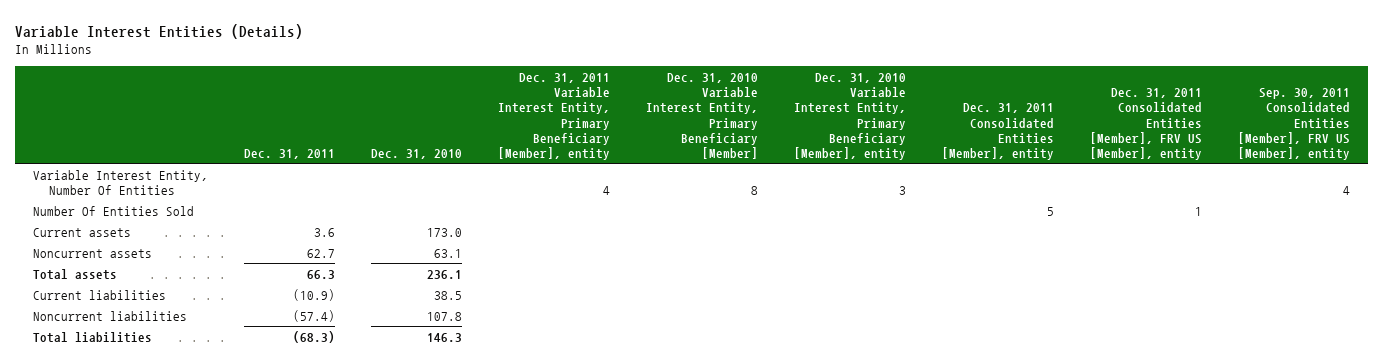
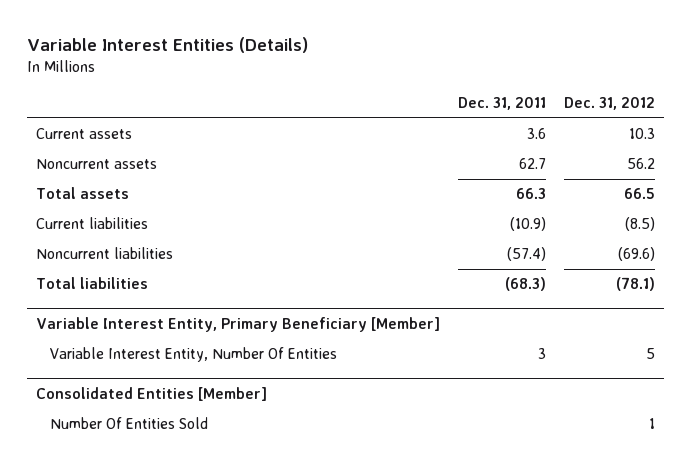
[371,149,463,160] Dec. 31, 2010 -> none
[498,72,611,161] Dec. 31, 2011 Variable Interest Entity, Primary Beneficiary [Member], entity -> none
[646,72,759,160] Dec. 31, 2010 Variable Interest Entity, Primary Beneficiary [Member] -> none
[794,72,907,161] Dec. 31, 2010 Variable Interest Entity, Primary Beneficiary [Member], entity -> none
[942,103,1055,161] Dec. 31, 2011 Consolidated Entities [Member], entity -> none
[1090,88,1203,161] Dec. 31, 2011 Consolidated Entities [Member], FRV US [Member], entity -> none
[1238,88,1351,161] Sep. 30, 2011 Consolidated Entities [Member], FRV US [Member], entity -> none
none -> [563,97,655,111] Dec. 31, 2012
[33,169,209,195] Variable Interest Entity, Number Of Entities -> none
[33,205,195,216] Number Of Entities Sold -> none
none -> [35,317,440,333] Variable Interest Entity, Primary Beneficiary [Member]
none -> [50,347,338,363] Variable Interest Entity, Number Of Entities
none -> [35,387,267,402] Consolidated Entities [Member]
none -> [50,417,209,430] Number Of Entities Sold

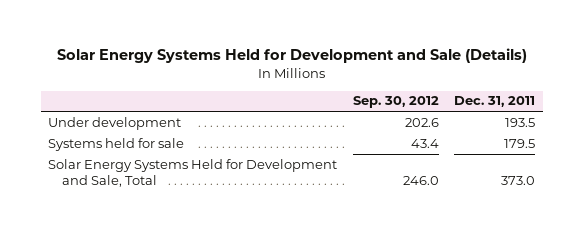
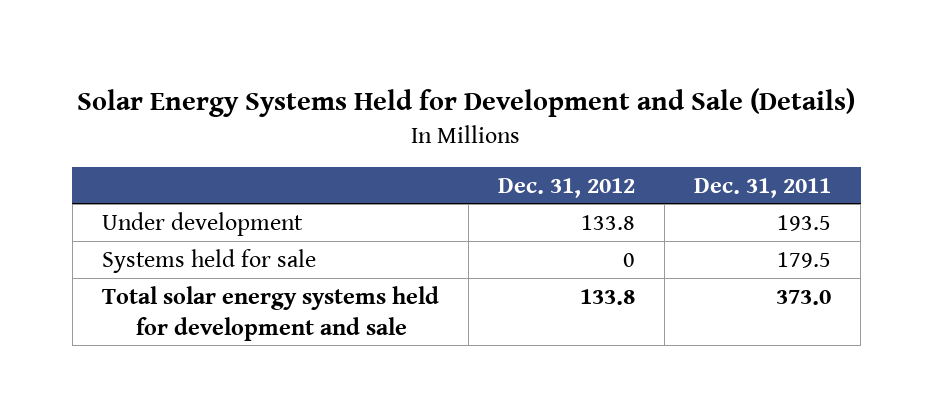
[352,96,439,109] Sep. 30, 2012 -> none
none -> [497,177,635,198] Dec. 31, 2012
[48,158,338,188] Solar Energy Systems Held for Development and Sale, Total -> [101,285,439,341] Total solar energy systems held for development and sale

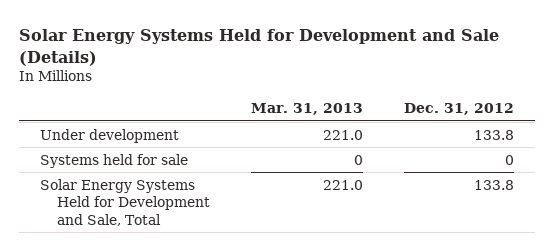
[694,177,832,198] Dec. 31, 2011 -> none
none -> [251,103,364,116] Mar. 31, 2013
[101,285,439,341] Total solar energy systems held for development and sale -> [39,178,210,226] Solar Energy Systems Held for Development and Sale, Total

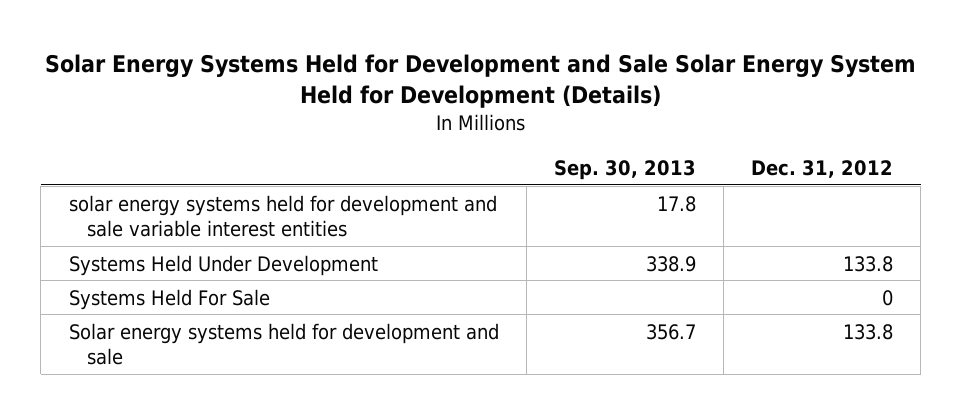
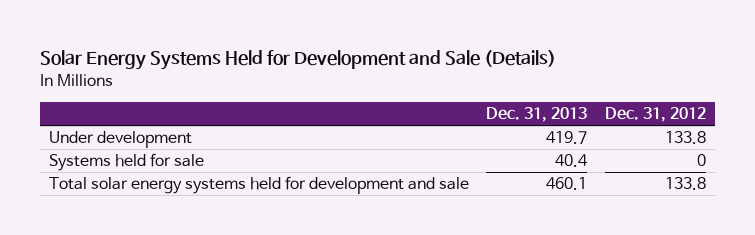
[44,54,916,109] Solar Energy Systems Held for Development and Sale Solar Energy System Held for Development (Details) -> [39,50,556,71] Solar Energy Systems Held for Development and Sale (Details)
[553,160,696,181] Sep. 30, 2013 -> none
none -> [486,107,588,123] Dec. 31, 2013
[68,194,497,237] solar energy systems held for development and sale variable interest entities -> none
[68,254,378,276] Systems Held Under Development -> [48,131,192,149] Under development
[68,288,270,310] Systems Held For Sale -> [48,153,204,172] Systems held for sale
[68,322,499,365] Solar energy systems held for development and sale -> [48,176,469,195] Total solar energy systems held for development and sale

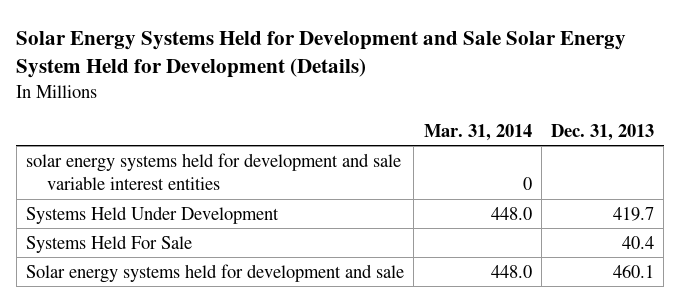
[39,50,556,71] Solar Energy Systems Held for Development and Sale (Details) -> [16,30,627,79] Solar Energy Systems Held for Development and Sale Solar Energy System Held for Development (Details)
[604,107,706,123] Dec. 31, 2012 -> none
none -> [423,123,532,141] Mar. 31, 2014
none -> [26,152,402,191] solar energy systems held for development and sale variable interest entities
[48,131,192,149] Under development -> [26,205,280,224] Systems Held Under Development
[48,153,204,172] Systems held for sale -> [26,234,193,253] Systems Held For Sale
[48,176,469,195] Total solar energy systems held for development and sale -> [26,263,405,283] Solar energy systems held for development and sale

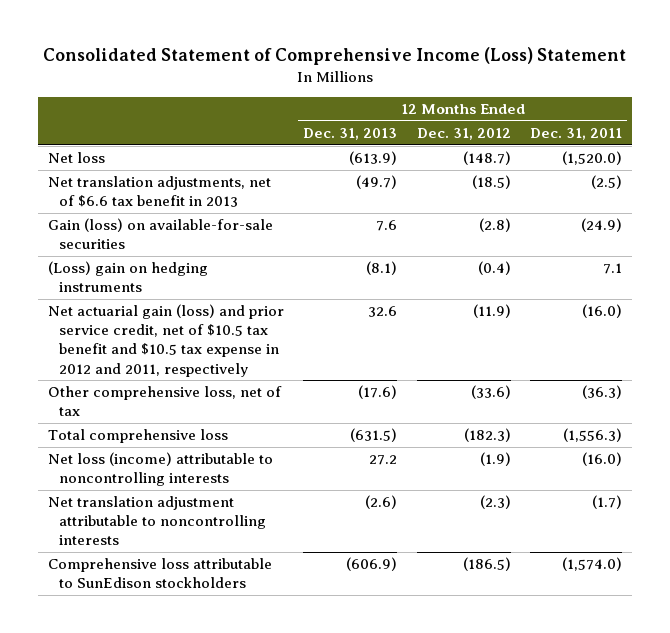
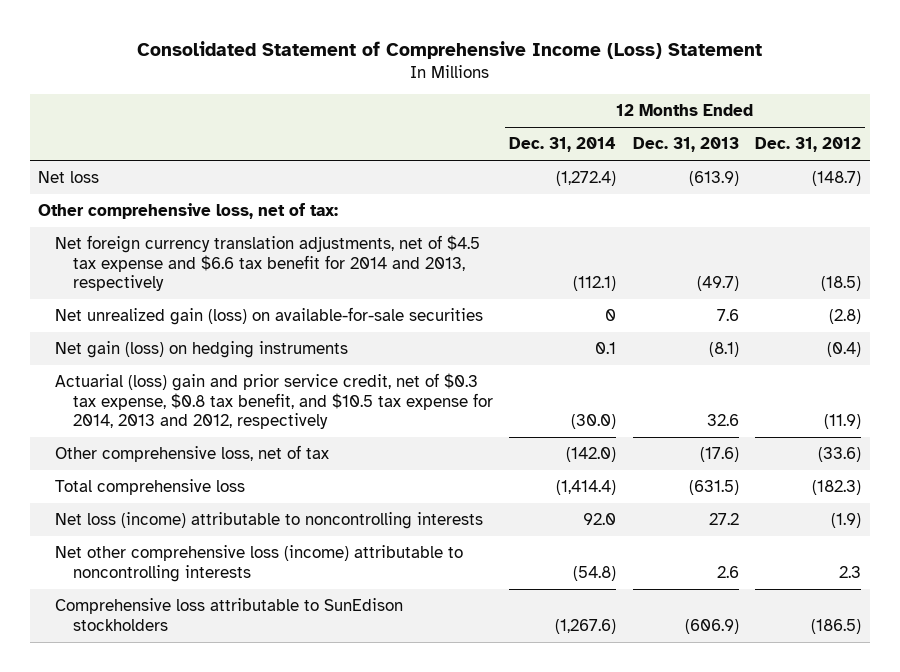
[530,127,623,140] Dec. 31, 2011 -> none
none -> [509,137,617,153] Dec. 31, 2014
none -> [38,203,339,220] Other comprehensive loss, net of tax:
[47,176,271,208] Net translation adjustments, net of $6.6 tax benefit in 2013 -> [55,235,481,292] Net foreign currency translation adjustments, net of $4.5 tax expense and $6.6 tax benefit for 2014 and 2013, respectively
[47,218,273,250] Gain (loss) on available-for-sale securities -> [55,307,484,326] Net unrealized gain (loss) on available-for-sale securities
[47,261,208,293] (Loss) gain on hedging instruments -> [55,341,349,359] Net gain (loss) on hedging instruments
[47,304,284,377] Net actuarial gain (loss) and prior service credit, net of $10.5 tax benefit and $10.5 tax expense in 2012 and 2011, respectively -> [55,373,493,430] Actuarial (loss) gain and prior service credit, net of $0.3 tax expense, $0.8 tax benefit, and $10.5 tax expense for 2014, 2013 and 2012, respectively
[47,496,267,546] Net translation adjustment attributable to noncontrolling interests -> none
none -> [55,545,464,582] Net other comprehensive loss (income) attributable to noncontrolling interests

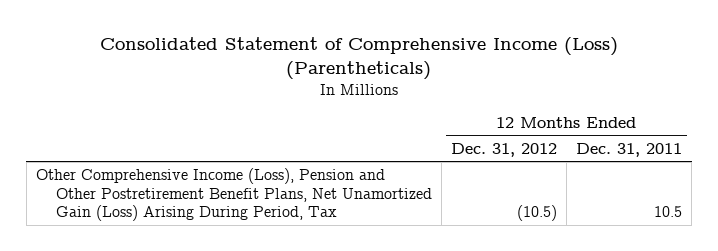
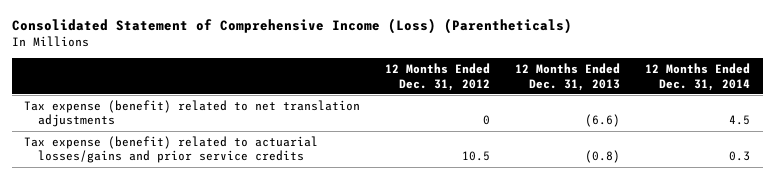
[576,142,683,157] Dec. 31, 2011 -> none
none -> [515,63,621,91] 12 Months Ended Dec. 31, 2013
none -> [645,63,751,91] 12 Months Ended Dec. 31, 2014
none -> [24,99,361,128] Tax expense (benefit) related to net translation adjustments
[35,167,432,222] Other Comprehensive Income (Loss), Pension and Other Postretirement Benefit Plans, Net Unamortized Gain (Loss) Arising During Period, Tax -> [24,135,319,164] Tax expense (benefit) related to actuarial losses/gains and prior service credits
[516,205,557,222] (10.5) -> [462,151,491,162] 10.5

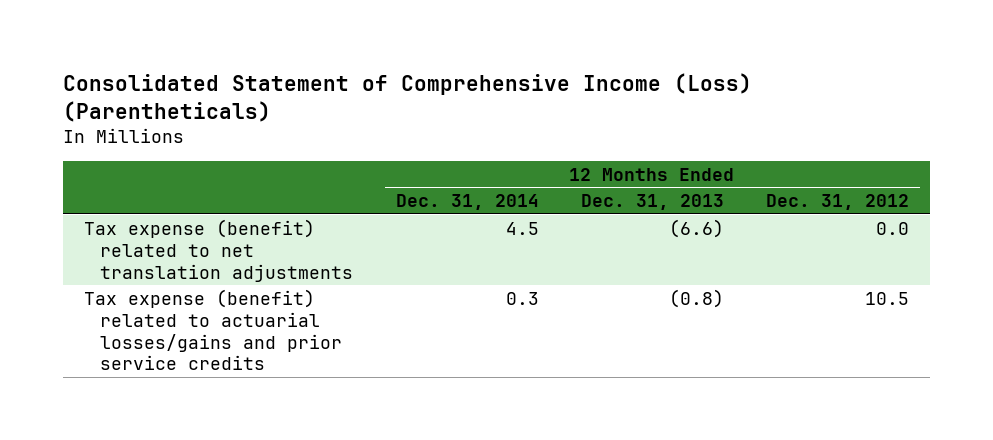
[483,115,491,126] 0 -> [876,221,910,235] 0.0

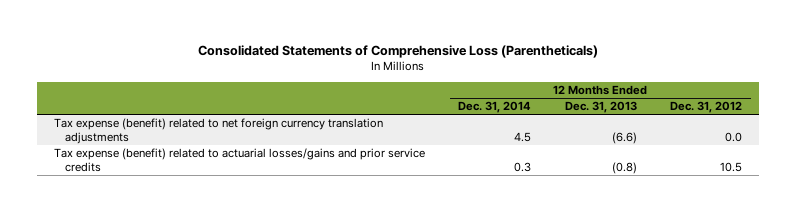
[62,72,752,122] Consolidated Statement of Comprehensive Income (Loss) (Parentheticals) -> [197,44,598,58] Consolidated Statements of Comprehensive Loss (Parentheticals)
[83,218,354,282] Tax expense (benefit) related to net translation adjustments -> [53,118,383,144] Tax expense (benefit) related to net foreign currency translation adjustments

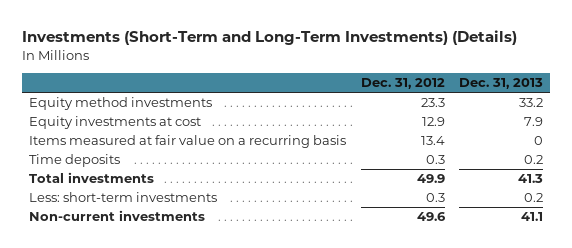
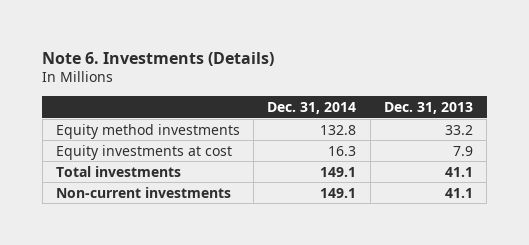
[21,30,517,46] Investments (Short-Term and Long-Term Investments) (Details) -> [42,51,275,66] Note 6. Investments (Details)
[360,78,445,90] Dec. 31, 2012 -> none
none -> [267,102,357,115] Dec. 31, 2014
[29,135,347,149] Items measured at fair value on a recurring basis -> none
[29,154,121,168] Time deposits -> none
[29,192,218,203] Less: short-term investments -> none
[518,174,544,184] 41.3 -> [444,166,473,177] 41.1

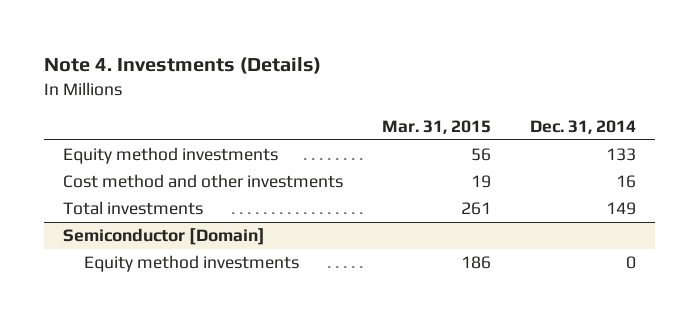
[42,51,275,66] Note 6. Investments (Details) -> [44,57,322,75] Note 4. Investments (Details)
[383,102,473,115] Dec. 31, 2013 -> none
none -> [382,119,492,134] Mar. 31, 2015
[55,186,231,198] Non-current investments -> none
[320,124,357,135] 132.8 -> [605,148,636,162] 133
[55,144,232,160] Equity investments at cost -> [63,174,344,189] Cost method and other investments
[328,145,357,156] 16.3 -> [615,175,636,189] 16
[320,166,357,177] 149.1 -> [605,202,636,216] 149
none -> [63,228,266,246] Semiconductor [Domain]
none -> [83,255,299,273] Equity method investments

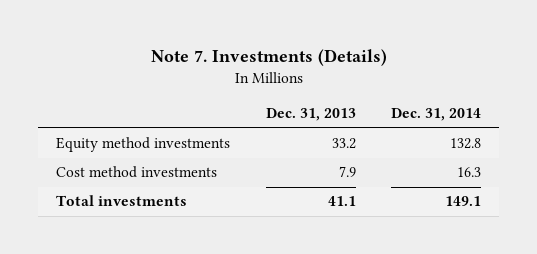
[44,57,322,75] Note 4. Investments (Details) -> [150,49,387,67] Note 7. Investments (Details)
[382,119,492,134] Mar. 31, 2015 -> none
none -> [265,108,356,122] Dec. 31, 2013
[63,228,266,246] Semiconductor [Domain] -> none
[83,255,299,273] Equity method investments -> none
[605,148,636,162] 133 -> [450,138,482,150] 132.8
[63,174,344,189] Cost method and other investments -> [55,166,217,179] Cost method investments
[615,175,636,189] 16 -> [457,167,482,178] 16.3
[605,202,636,216] 149 -> [445,196,482,207] 149.1

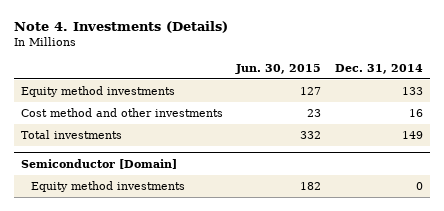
[150,49,387,67] Note 7. Investments (Details) -> [13,21,228,34] Note 4. Investments (Details)
[265,108,356,122] Dec. 31, 2013 -> none
none -> [235,63,322,74] Jun. 30, 2015
[450,138,482,150] 132.8 -> [401,86,423,95] 133
[55,166,217,179] Cost method investments -> [20,107,223,117] Cost method and other investments
[457,167,482,178] 16.3 -> [408,108,423,117] 16
[445,196,482,207] 149.1 -> [401,130,423,139] 149
none -> [20,158,177,169] Semiconductor [Domain]
none -> [31,180,186,192] Equity method investments

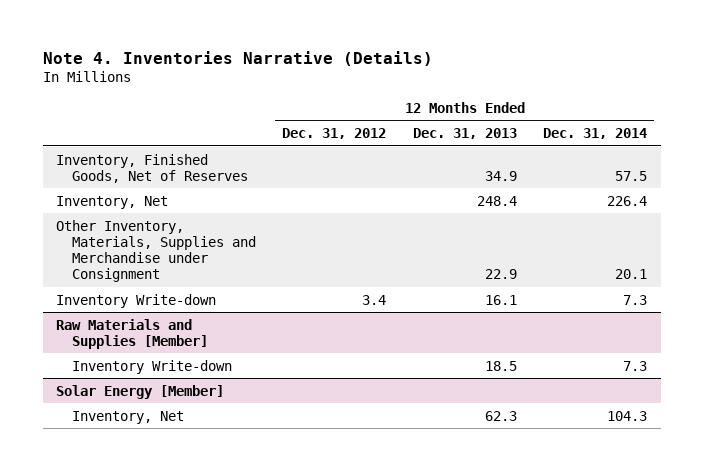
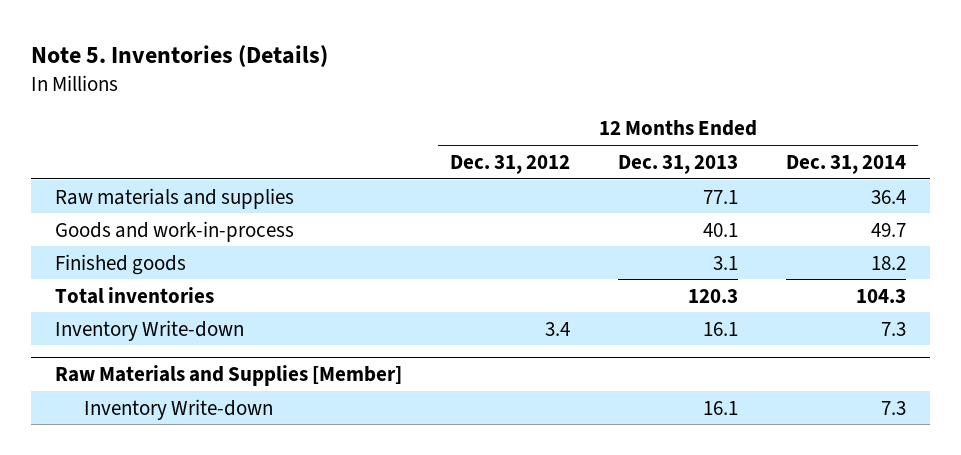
[42,50,433,66] Note 4. Inventories Narrative (Details) -> [30,45,328,68] Note 5. Inventories (Details)
[56,195,169,209] Inventory, Net -> none
[56,219,256,283] Other Inventory, Materials, Supplies and Merchandise under Consignment -> none
none -> [54,187,294,209] Raw materials and supplies
none -> [54,220,294,242] Goods and work-in-process
[56,153,248,183] Inventory, Finished Goods, Net of Reserves -> [54,253,186,275] Finished goods
[484,170,517,181] 34.9 -> [713,255,739,270] 3.1
[615,170,648,181] 57.5 -> [871,255,907,270] 18.2
none -> [54,286,214,304] Total inventories
[56,384,225,399] Solar Energy [Member] -> none
[71,410,184,424] Inventory, Net -> none
[484,360,517,371] 18.5 -> [703,400,739,415] 16.1

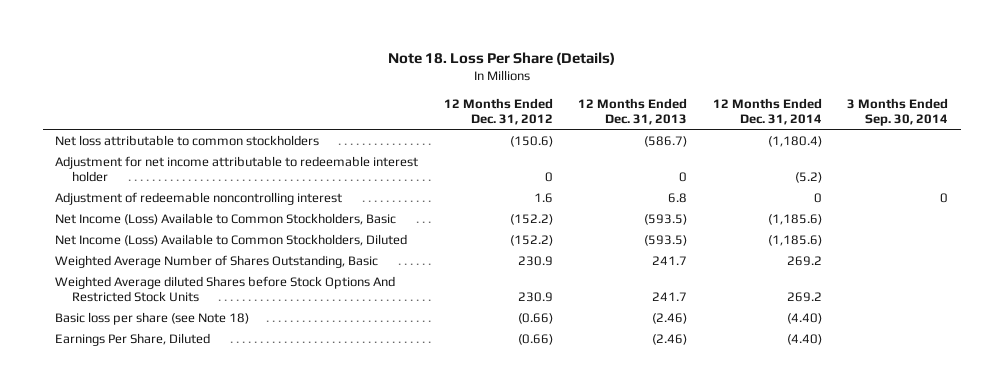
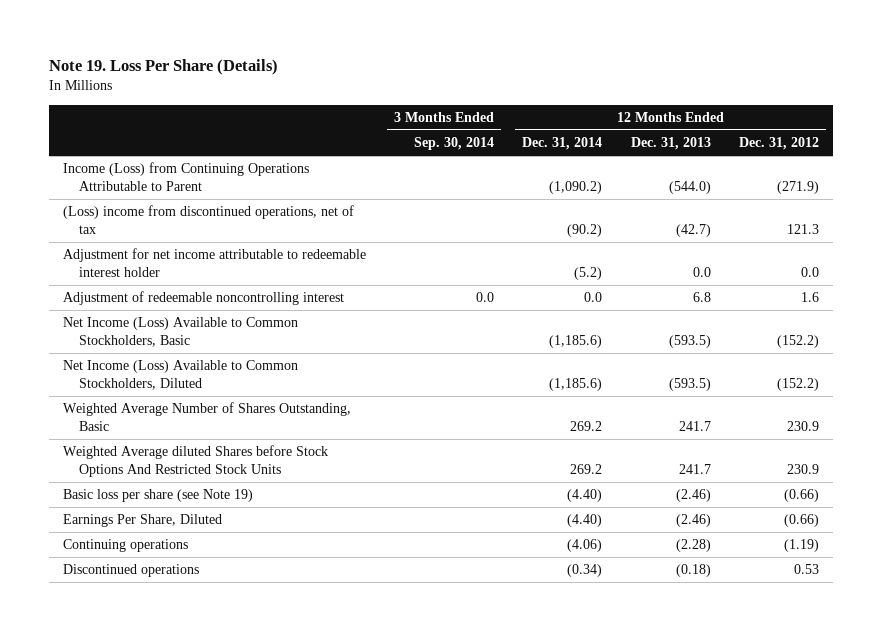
[387,51,615,65] Note 18. Loss Per Share (Details) -> [49,59,279,76] Note 19. Loss Per Share (Details)
[55,134,320,146] Net loss attributable to common stockholders -> none
none -> [63,162,310,192] Income (Loss) from Continuing Operations Attributable to Parent
none -> [63,205,355,235] (Loss) income from discontinued operations, net of tax
[544,171,553,182] 0 -> [800,267,819,278] 0.0
[679,171,688,182] 0 -> [692,267,711,278] 0.0
[813,192,822,203] 0 -> [584,292,603,303] 0.0
[940,192,949,203] 0 -> [476,292,495,303] 0.0
[55,311,250,325] Basic loss per share (see Note 18) -> [63,489,254,503] Basic loss per share (see Note 19)
none -> [63,539,189,553] Continuing operations
none -> [63,564,200,578] Discontinued operations

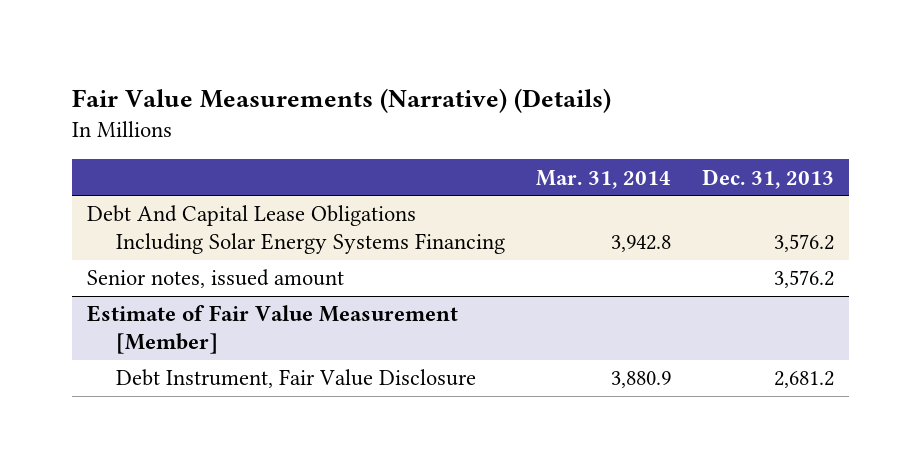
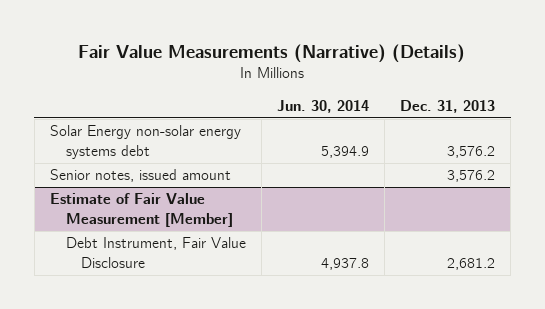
[535,169,671,189] Mar. 31, 2014 -> none
none -> [276,99,369,113] Jun. 30, 2014
[87,205,505,254] Debt And Capital Lease Obligations Including Solar Energy Systems Financing -> [49,125,241,160] Solar Energy non-solar energy systems debt

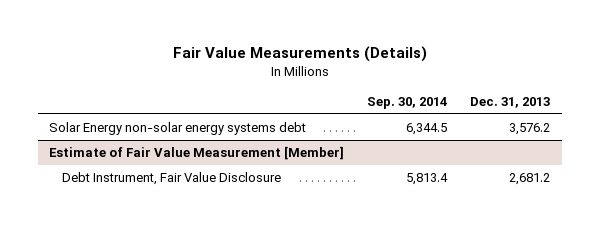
[78,43,466,63] Fair Value Measurements (Narrative) (Details) -> [172,46,427,63] Fair Value Measurements (Details)
[276,99,369,113] Jun. 30, 2014 -> none
none -> [367,97,448,110] Sep. 30, 2014
[49,169,231,183] Senior notes, issued amount -> none

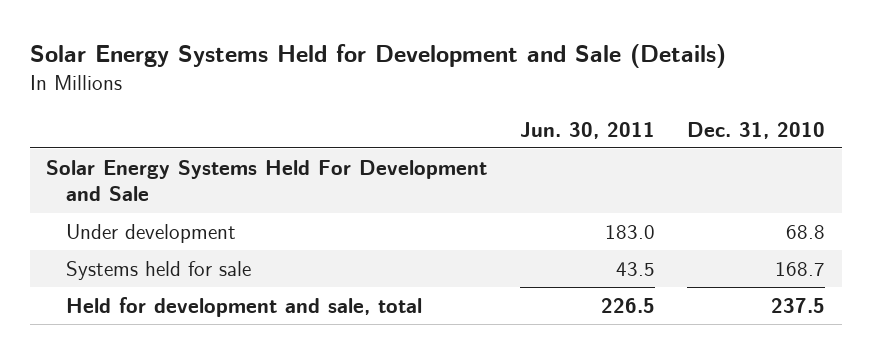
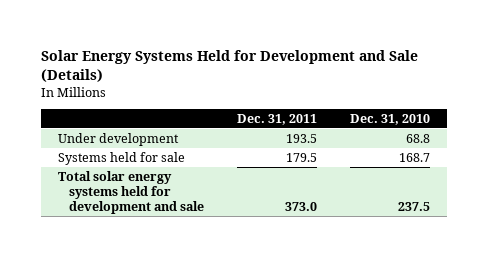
[519,121,655,139] Jun. 30, 2011 -> none
none -> [237,113,318,125] Dec. 31, 2011
[46,159,488,202] Solar Energy Systems Held For Development and Sale -> none
[65,296,422,317] Held for development and sale, total -> [58,170,204,215] Total solar energy systems held for development and sale

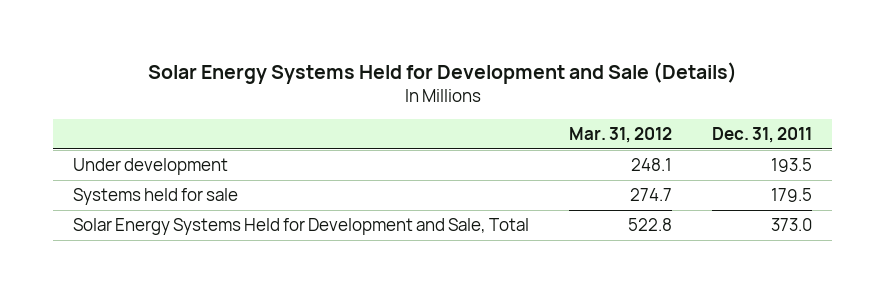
[350,113,431,125] Dec. 31, 2010 -> none
none -> [569,127,673,144] Mar. 31, 2012
[58,170,204,215] Total solar energy systems held for development and sale -> [72,218,529,236] Solar Energy Systems Held for Development and Sale, Total

